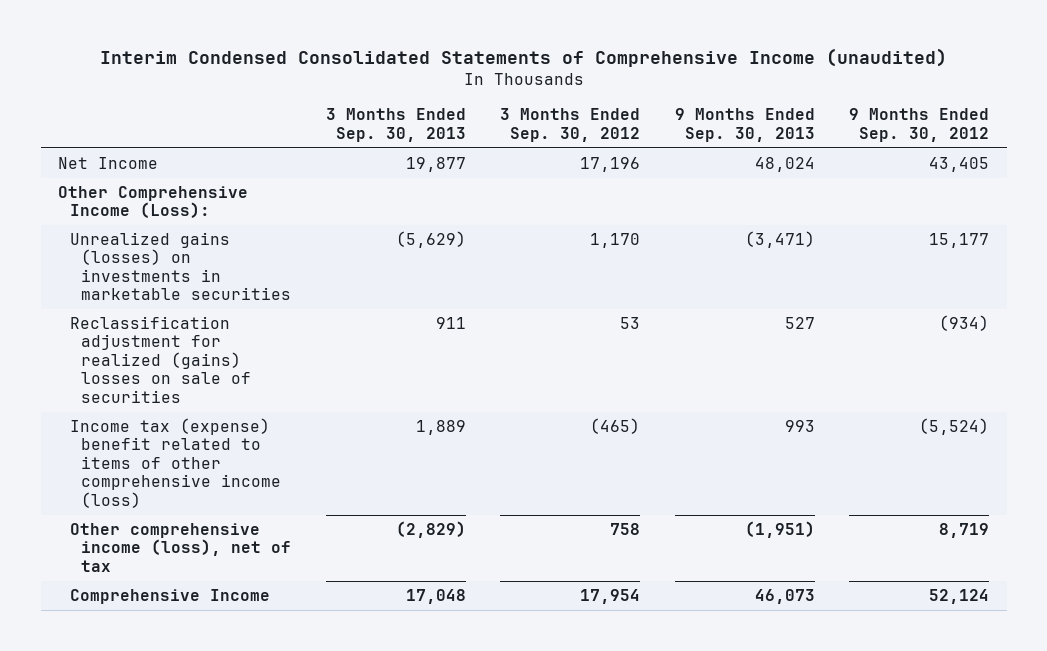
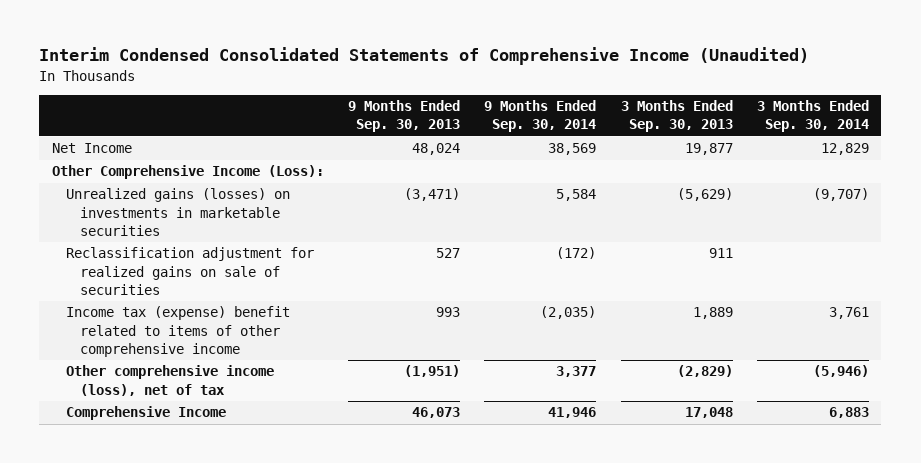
[99,48,947,68] Interim Condensed Consolidated Statements of Comprehensive Income (unaudited) -> [39,47,810,66] Interim Condensed Consolidated Statements of Comprehensive Income (Unaudited)
[500,108,641,142] 3 Months Ended Sep. 30, 2012 -> none
[849,108,990,142] 9 Months Ended Sep. 30, 2012 -> none
none -> [484,100,597,133] 9 Months Ended Sep. 30, 2014
none -> [757,100,870,133] 3 Months Ended Sep. 30, 2014
[69,316,252,403] Reclassification adjustment for realized (gains) losses on sale of securities -> [65,247,314,295] Reclassification adjustment for realized gains on sale of securities
[69,418,282,508] Income tax (expense) benefit related to items of other comprehensive income (loss) -> [65,306,290,357] Income tax (expense) benefit related to items of other comprehensive income

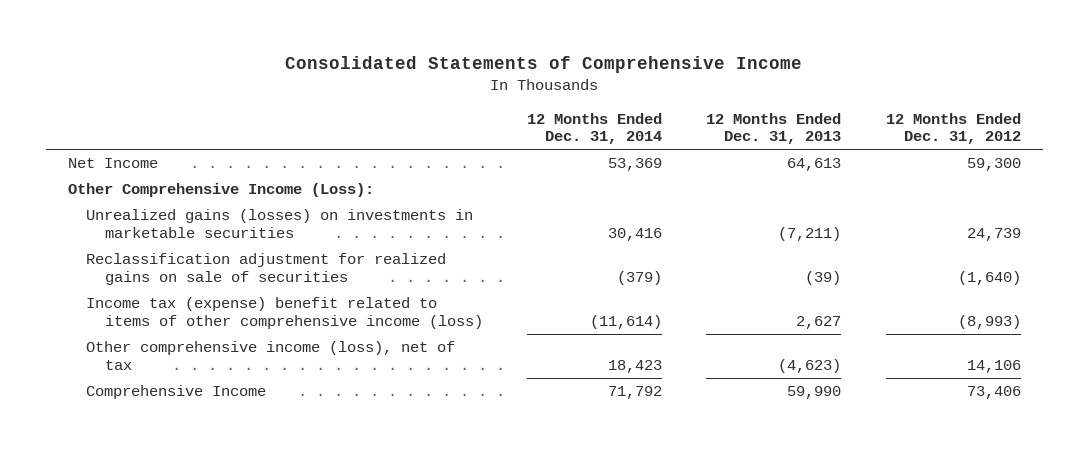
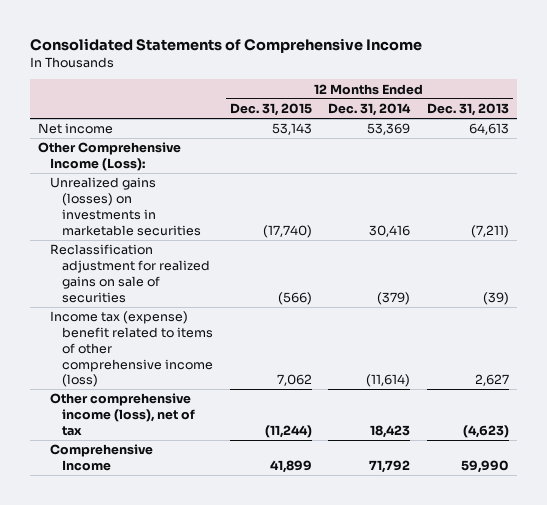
[885,112,1021,145] 12 Months Ended Dec. 31, 2012 -> none
none -> [229,103,312,117] Dec. 31, 2015
[67,158,158,169] Net Income -> [38,123,114,135] Net income

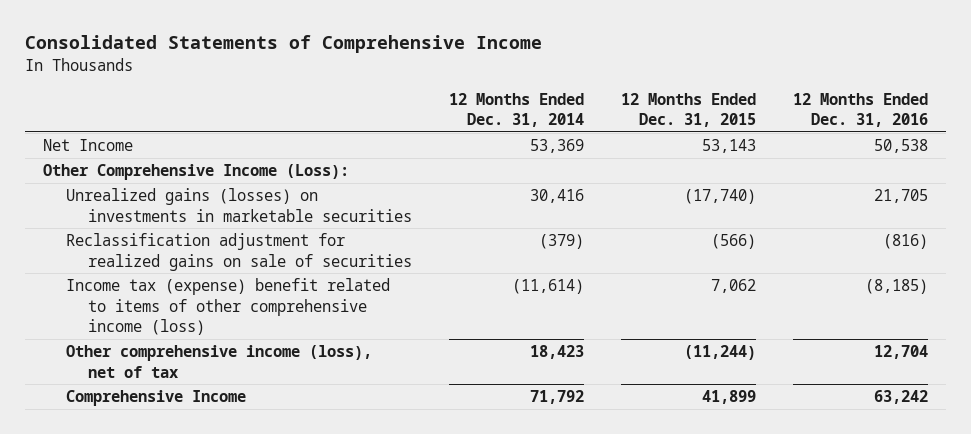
[426,103,509,117] Dec. 31, 2013 -> none
none -> [792,92,928,127] 12 Months Ended Dec. 31, 2016
[38,123,114,135] Net income -> [43,139,134,152] Net Income

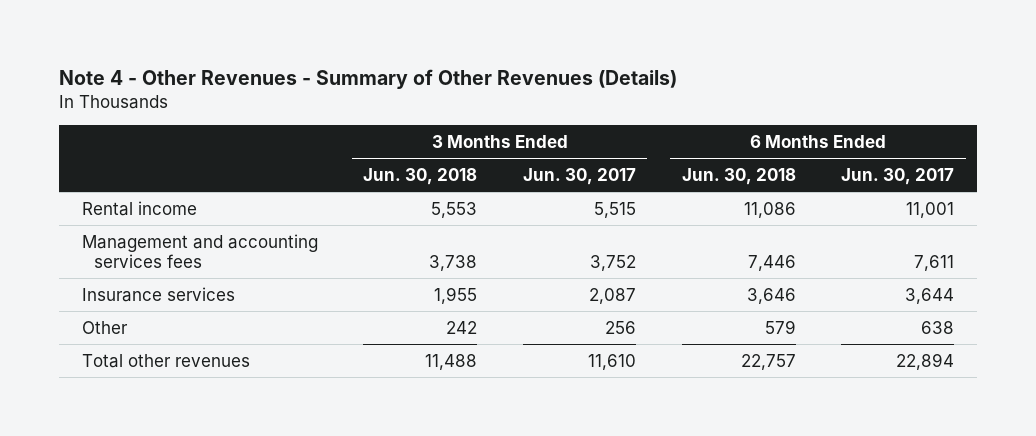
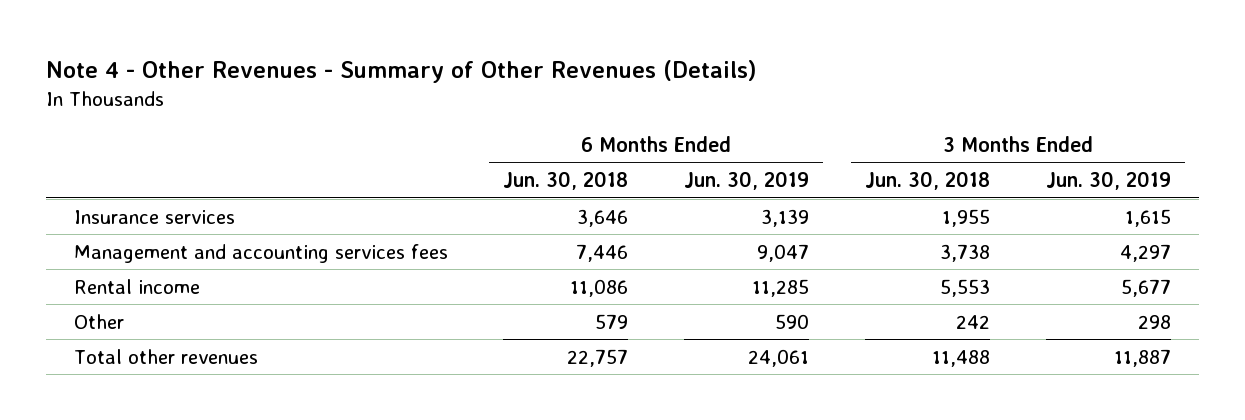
[522,168,636,186] Jun. 30, 2017 -> none
[841,168,955,186] Jun. 30, 2017 -> none
none -> [684,171,810,191] Jun. 30, 2019
none -> [1045,171,1171,191] Jun. 30, 2019
[81,233,318,268] Management and accounting services fees -> [73,243,448,263] Management and accounting services fees
[81,200,197,216] Rental income -> [73,278,200,294] Rental income

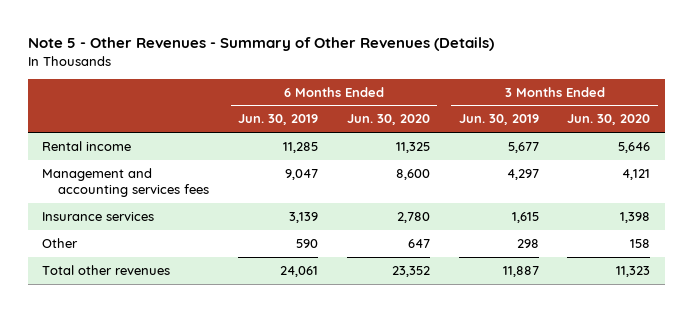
[45,60,757,84] Note 4 - Other Revenues - Summary of Other Revenues (Details) -> [27,37,494,52] Note 5 - Other Revenues - Summary of Other Revenues (Details)
[503,171,629,191] Jun. 30, 2018 -> none
[865,171,991,191] Jun. 30, 2018 -> none
none -> [346,114,430,126] Jun. 30, 2020
none -> [567,114,651,126] Jun. 30, 2020
[73,243,448,263] Management and accounting services fees -> [42,167,210,197] Management and accounting services fees
[73,209,235,224] Insurance services -> [42,211,155,221] Insurance services

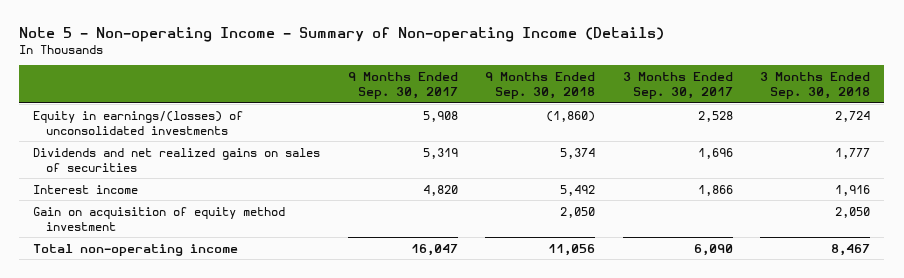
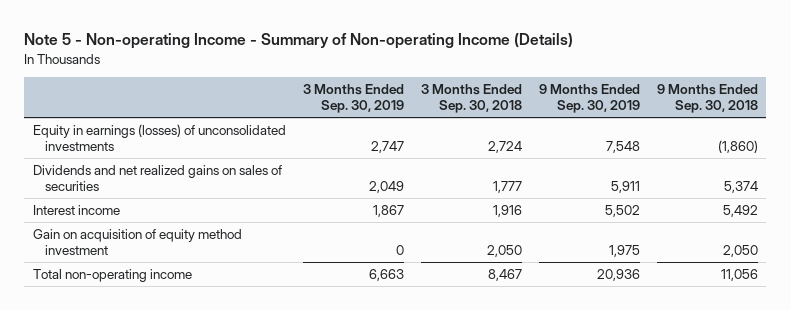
[347,71,458,99] 9 Months Ended Sep. 30, 2017 -> none
[622,71,733,99] 3 Months Ended Sep. 30, 2017 -> none
none -> [302,83,404,113] 3 Months Ended Sep. 30, 2019
none -> [538,83,640,113] 9 Months Ended Sep. 30, 2019
[33,110,244,135] Equity in earnings/(losses) of unconsolidated investments -> [32,123,286,151] Equity in earnings (losses) of unconsolidated investments

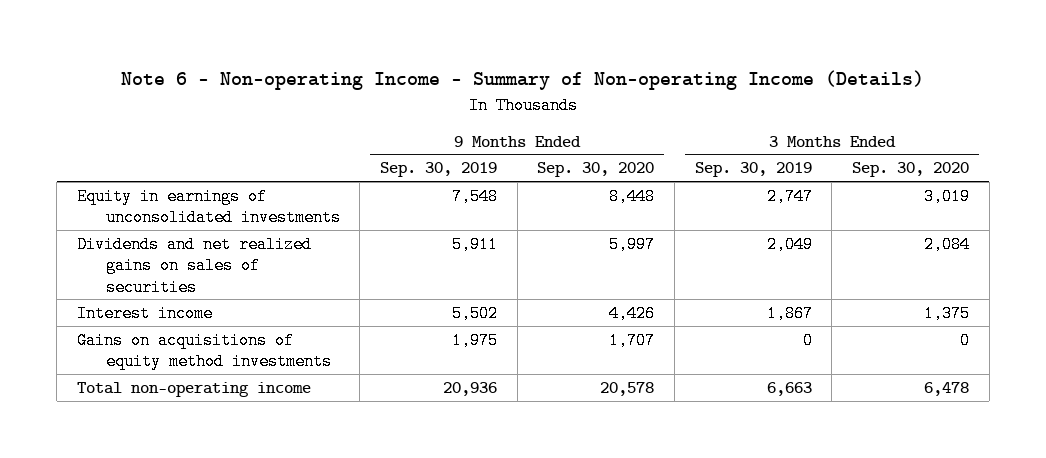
[24,33,574,50] Note 5 - Non-operating Income - Summary of Non-operating Income (Details) -> [121,70,925,91] Note 6 - Non-operating Income - Summary of Non-operating Income (Details)
[420,83,522,113] 3 Months Ended Sep. 30, 2018 -> none
[656,83,758,113] 9 Months Ended Sep. 30, 2018 -> none
none -> [537,162,655,178] Sep. 30, 2020
none -> [852,162,970,178] Sep. 30, 2020
[32,123,286,151] Equity in earnings (losses) of unconsolidated investments -> [77,187,341,227] Equity in earnings of unconsolidated investments
[32,228,242,255] Gain on acquisition of equity method investment -> [77,331,332,371] Gains on acquisitions of equity method investments

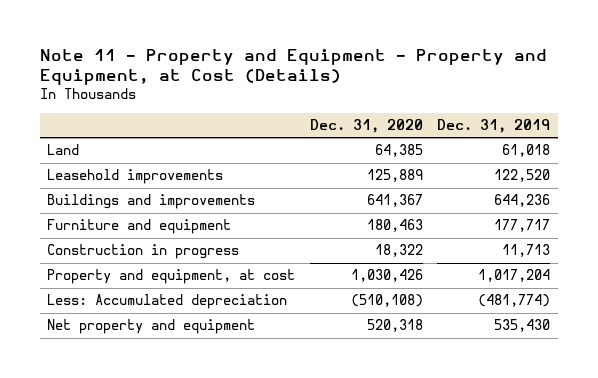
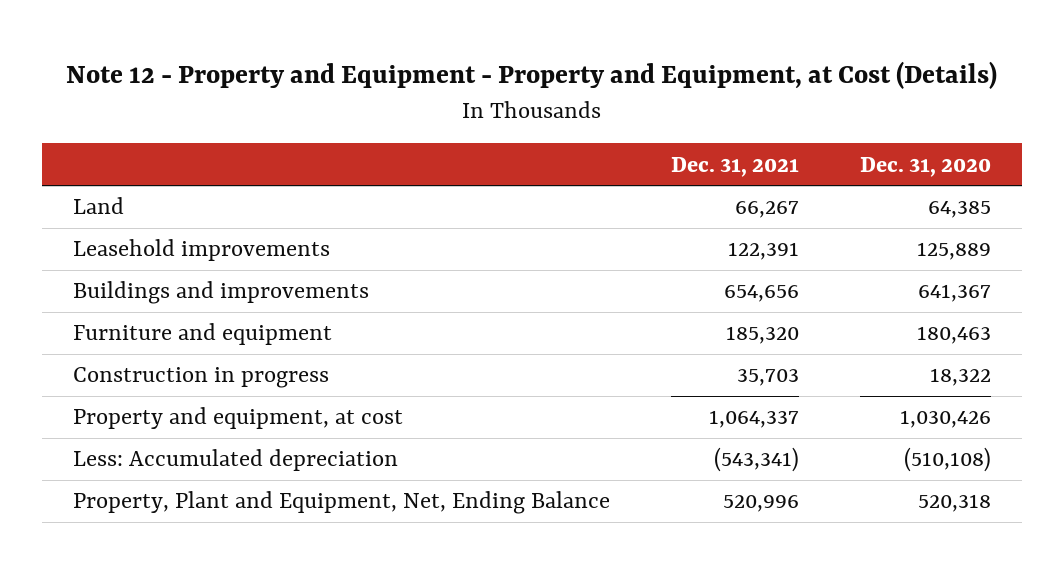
[39,48,547,86] Note 11 - Property and Equipment - Property and Equipment, at Cost (Details) -> [66,60,998,89] Note 12 - Property and Equipment - Property and Equipment, at Cost (Details)
[437,119,551,134] Dec. 31, 2019 -> none
none -> [671,156,800,177] Dec. 31, 2021
[47,319,256,335] Net property and equipment -> [72,491,610,515] Property, Plant and Equipment, Net, Ending Balance

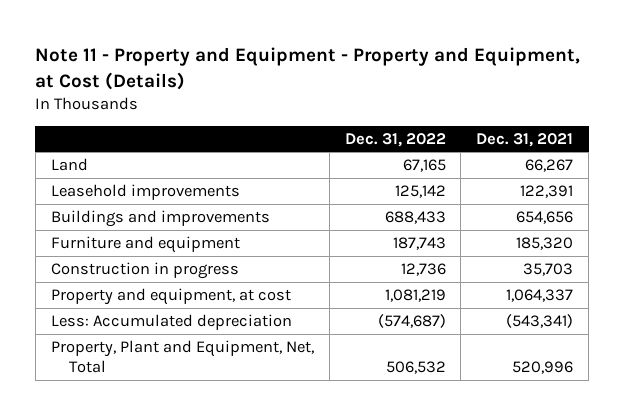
[66,60,998,89] Note 12 - Property and Equipment - Property and Equipment, at Cost (Details) -> [35,47,581,90] Note 11 - Property and Equipment - Property and Equipment, at Cost (Details)
[860,156,992,177] Dec. 31, 2020 -> none
none -> [344,132,446,147] Dec. 31, 2022
[72,491,610,515] Property, Plant and Equipment, Net, Ending Balance -> [50,340,314,374] Property, Plant and Equipment, Net, Total

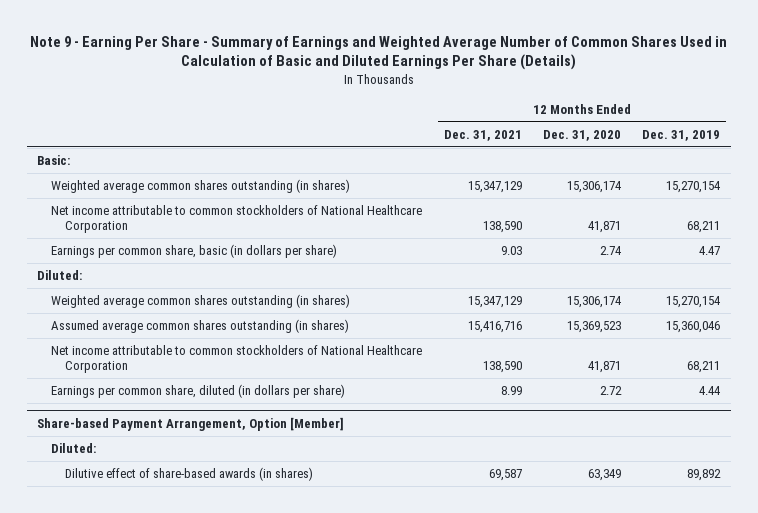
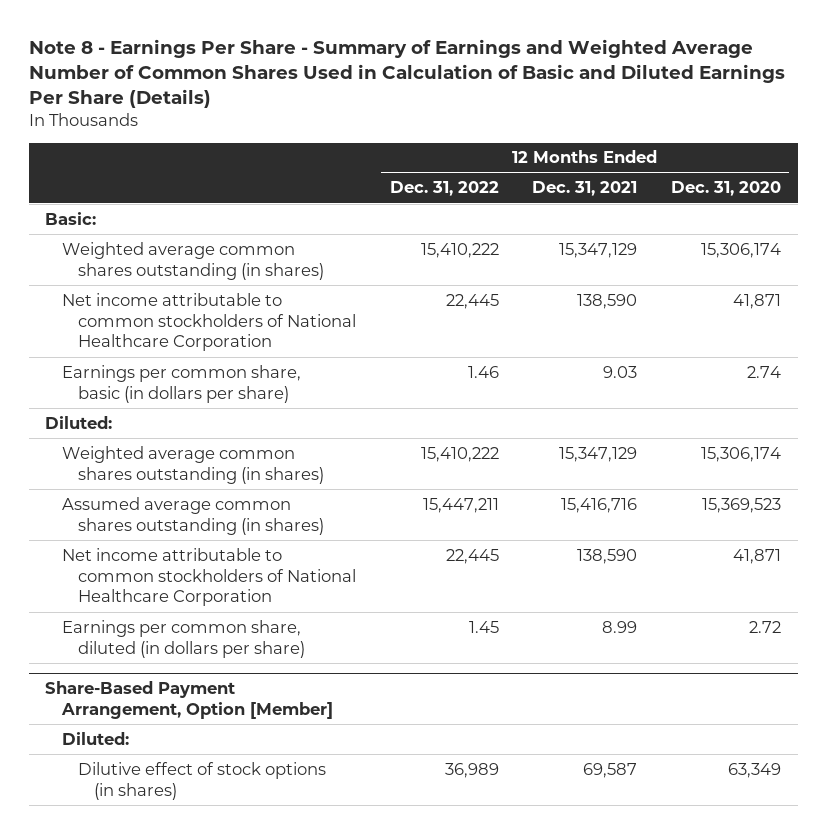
[29,35,727,71] Note 9 - Earning Per Share - Summary of Earnings and Weighted Average Number of Common Shares Used in Calculation of Basic and Diluted Earnings Per Share (Details) -> [28,38,785,109] Note 8 - Earnings Per Share - Summary of Earnings and Weighted Average Number of Common Shares Used in Calculation of Basic and Diluted Earnings Per Share (Details)
[642,129,721,141] Dec. 31, 2019 -> none
none -> [389,181,499,197] Dec. 31, 2022
[37,416,345,431] Share-based Payment Arrangement, Option [Member] -> [45,681,333,720] Share-Based Payment Arrangement, Option [Member]
[64,467,313,482] Dilutive effect of share-based awards (in shares) -> [77,761,326,800] Dilutive effect of stock options (in shares)

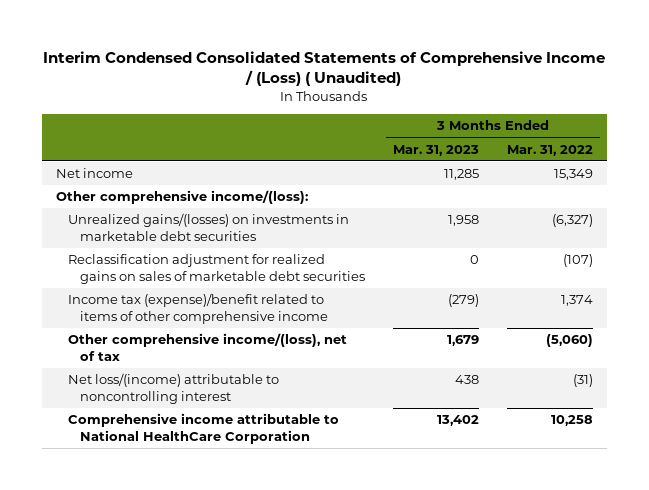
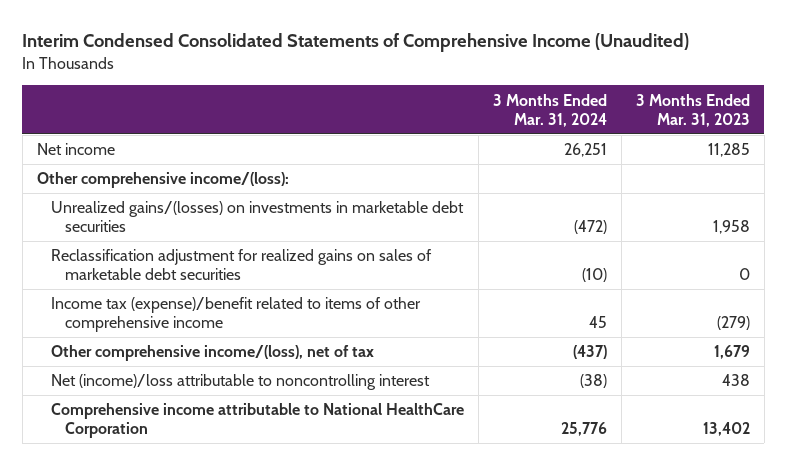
[43,50,606,87] Interim Condensed Consolidated Statements of Comprehensive Income / (Loss) ( Unaudited) -> [22,33,690,53] Interim Condensed Consolidated Statements of Comprehensive Income (Unaudited)
[506,144,593,156] Mar. 31, 2022 -> none
none -> [492,93,607,127] 3 Months Ended Mar. 31, 2024
[67,373,279,404] Net loss/(income) attributable to noncontrolling interest -> [50,374,430,391] Net (income)/loss attributable to noncontrolling interest

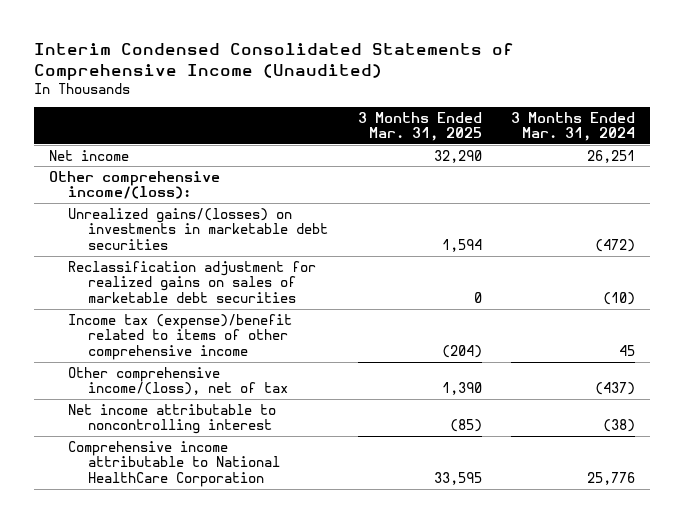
[635,93,750,127] 3 Months Ended Mar. 31, 2023 -> none
none -> [357,111,482,142] 3 Months Ended Mar. 31, 2025
[50,374,430,391] Net (income)/loss attributable to noncontrolling interest -> [68,403,277,435] Net income attributable to noncontrolling interest

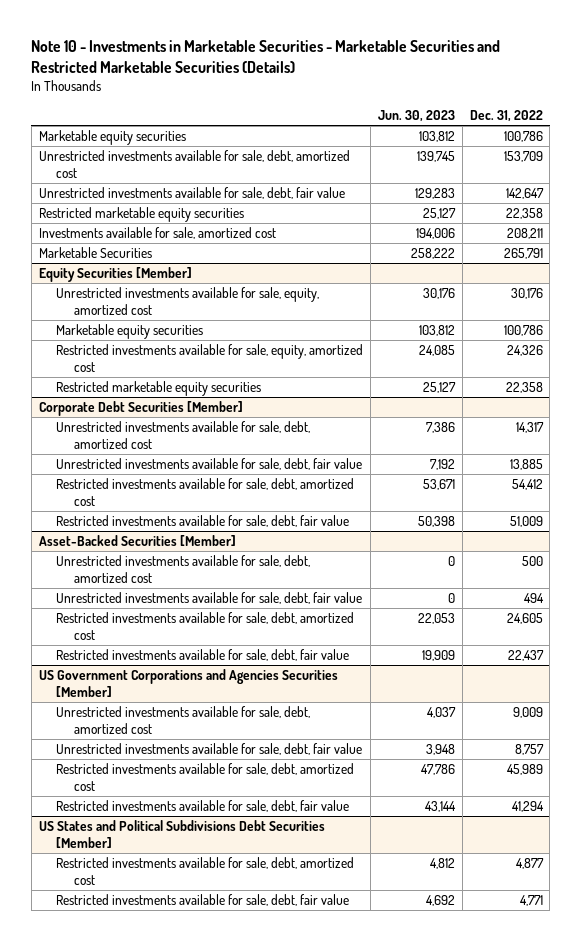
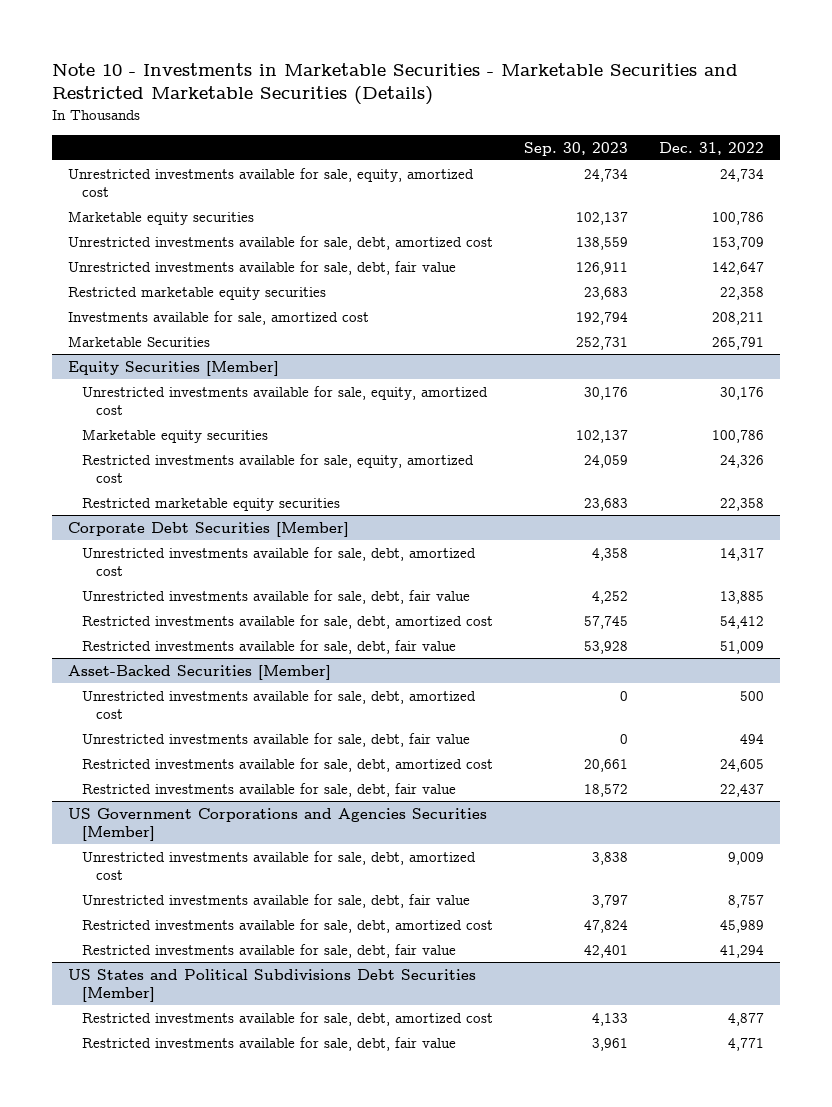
[377,109,455,122] Jun. 30, 2023 -> none
none -> [523,141,628,156] Sep. 30, 2023
none -> [67,167,474,197] Unrestricted investments available for sale, equity, amortized cost

